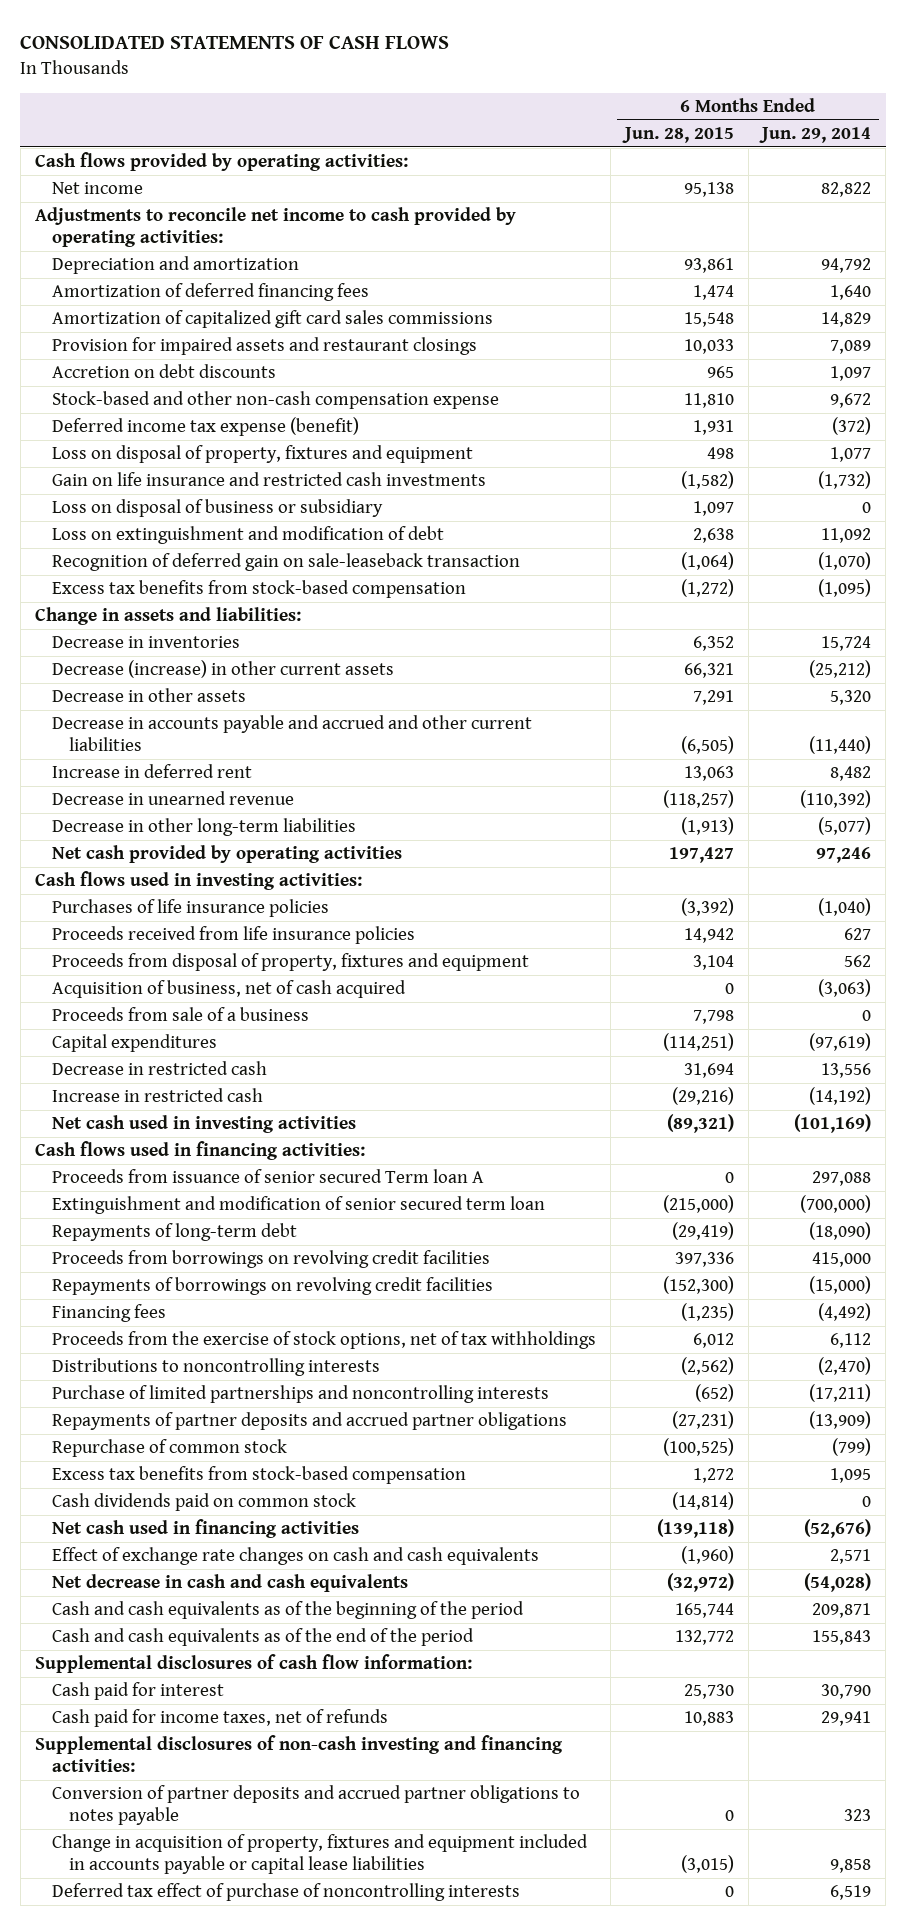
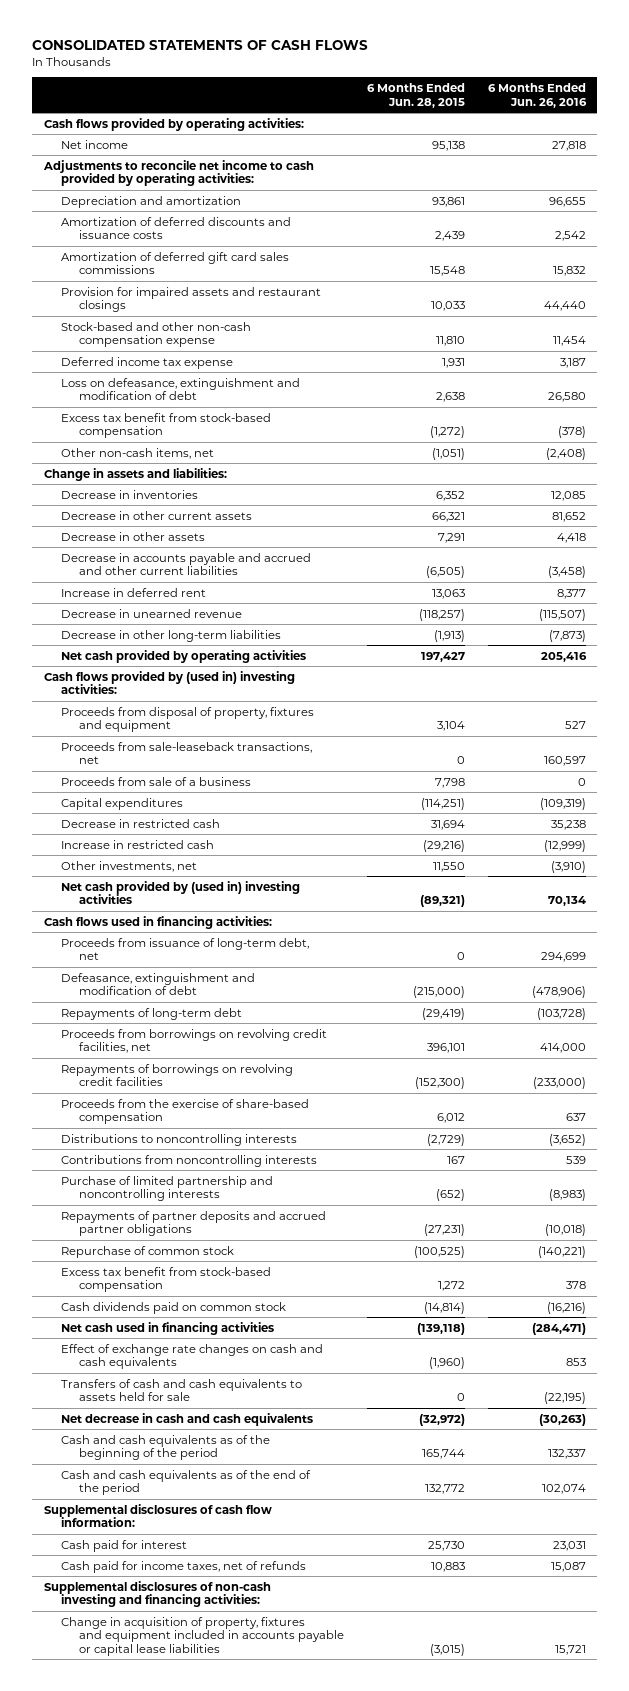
[759,126,872,143] Jun. 29, 2014 -> none
none -> [487,82,587,108] 6 Months Ended Jun. 26, 2016
[51,283,369,302] Amortization of deferred financing fees -> [61,216,292,240] Amortization of deferred discounts and issuance costs
[692,285,734,301] 1,474 -> [434,231,465,242] 2,439
[51,310,493,329] Amortization of capitalized gift card sales commissions -> [61,251,290,275] Amortization of deferred gift card sales commissions
[51,364,276,379] Accretion on debt discounts -> none
[51,445,473,464] Loss on disposal of property, fixtures and equipment -> none
[51,472,486,487] Gain on life insurance and restricted cash investments -> none
[51,499,383,518] Loss on disposal of business or subsidiary -> none
[51,553,520,572] Recognition of deferred gain on sale-leaseback transaction -> none
[51,417,359,437] Deferred income tax expense (benefit) -> [61,356,234,369] Deferred income tax expense
[51,526,444,545] Loss on extinguishment and modification of debt -> [61,377,301,401] Loss on defeasance, extinguishment and modification of debt
[51,580,466,599] Excess tax benefits from stock-based compensation -> [61,412,272,439] Excess tax benefit from stock-based compensation
none -> [61,447,215,459] Other non-cash items, net
[51,660,394,679] Decrease (increase) in other current assets -> [61,510,253,520] Decrease in other current assets
[51,899,329,918] Purchases of life insurance policies -> none
[51,926,415,945] Proceeds received from life insurance policies -> none
[34,871,362,891] Cash flows used in investing activities: -> [43,670,295,695] Cash flows provided by (used in) investing activities:
[51,980,406,999] Acquisition of business, net of cash acquired -> none
none -> [61,741,313,765] Proceeds from sale-leaseback transactions, net
none -> [61,860,198,872] Other investments, net
[51,1115,356,1134] Net cash used in investing activities -> [61,880,301,905] Net cash provided by (used in) investing activities
[51,1169,484,1184] Proceeds from issuance of senior secured Term loan A -> none
none -> [61,937,310,961] Proceeds from issuance of long-term debt, net
[51,1196,545,1215] Extinguishment and modification of senior secured term loan -> [61,972,256,996] Defeasance, extinguishment and modification of debt
[51,1250,490,1269] Proceeds from borrowings on revolving credit facilities -> [61,1028,328,1054] Proceeds from borrowings on revolving credit facilities, net
[674,1252,734,1268] 397,336 -> [426,1043,465,1054] 396,101
[51,1304,166,1323] Financing fees -> none
[51,1331,596,1350] Proceeds from the exercise of stock options, net of tax withholdings -> [61,1098,310,1125] Proceeds from the exercise of share-based compensation
[680,1357,734,1376] (2,562) -> [426,1133,465,1146] (2,729)
none -> [61,1154,318,1167] Contributions from noncontrolling interests
[51,1385,549,1404] Purchase of limited partnerships and noncontrolling interests -> [61,1175,274,1202] Purchase of limited partnership and noncontrolling interests
[51,1466,466,1485] Excess tax benefits from stock-based compensation -> [61,1266,272,1293] Excess tax benefit from stock-based compensation
none -> [61,1378,303,1402] Transfers of cash and cash equivalents to assets held for sale
[51,1785,580,1826] Conversion of partner deposits and accrued partner obligations to notes payable -> none
[51,1883,520,1902] Deferred tax effect of purchase of noncontrolling interests -> none

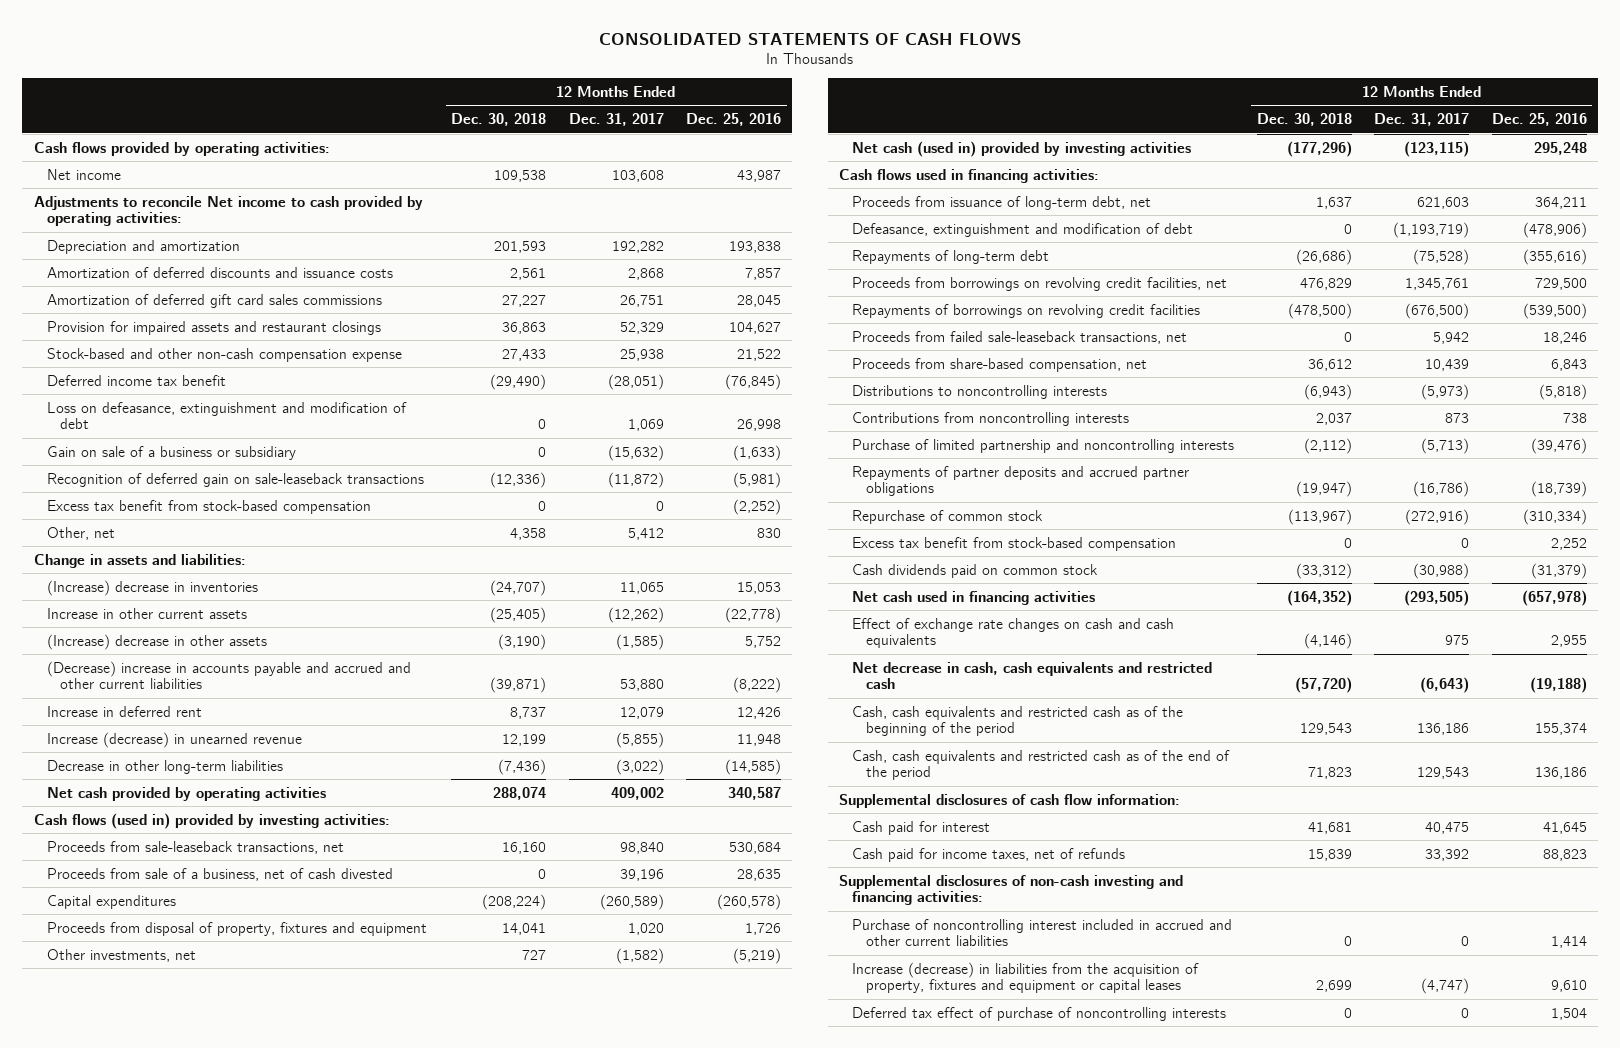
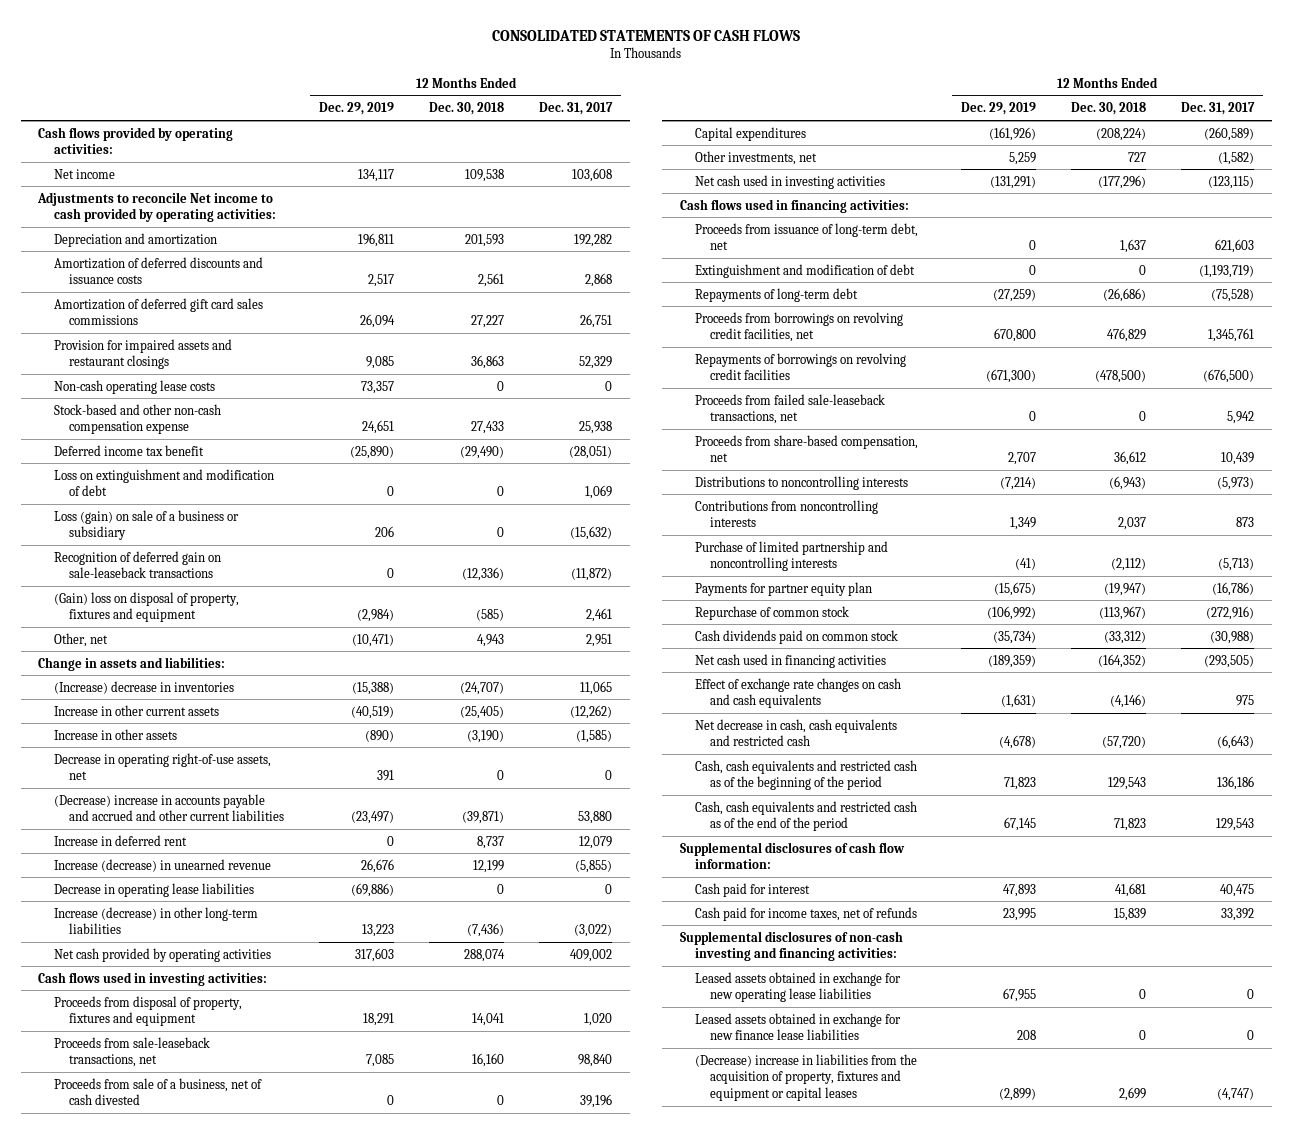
[686,113,782,127] Dec. 25, 2016 -> none
none -> [319,102,395,116] Dec. 29, 2019
none -> [53,379,215,394] Non-cash operating lease costs
[46,401,407,430] Loss on defeasance, extinguishment and modification of debt -> [53,468,274,497] Loss on extinguishment and modification of debt
[46,445,296,460] Gain on sale of a business or subsidiary -> [53,509,239,541] Loss (gain) on sale of a business or subsidiary
[46,499,371,514] Excess tax benefit from stock-based compensation -> none
none -> [53,591,239,623] (Gain) loss on disposal of property, fixtures and equipment
[510,527,547,540] 4,358 -> [477,633,505,647] 4,943
[627,527,664,540] 5,412 -> [586,633,613,647] 2,951
[46,633,267,650] (Increase) decrease in other assets -> [53,728,177,740] Increase in other assets
none -> [53,752,271,781] Decrease in operating right-of-use assets, net
none -> [53,882,254,897] Decrease in operating lease liabilities
[46,759,283,774] Decrease in other long-term liabilities -> [53,906,258,935] Increase (decrease) in other long-term liabilities
[33,812,390,829] Cash flows (used in) provided by investing activities: -> [38,971,268,986] Cash flows used in investing activities:
[46,921,427,936] Proceeds from disposal of property, fixtures and equipment -> [53,995,242,1027] Proceeds from disposal of property, fixtures and equipment
[852,140,1192,157] Net cash (used in) provided by investing activities -> [695,174,886,189] Net cash used in investing activities
[852,222,1194,237] Defeasance, extinguishment and modification of debt -> [695,263,916,278] Extinguishment and modification of debt
[852,465,1190,497] Repayments of partner deposits and accrued partner obligations -> [695,581,873,596] Payments for partner equity plan
[852,536,1177,551] Excess tax benefit from stock-based compensation -> none
[852,918,1233,947] Purchase of noncontrolling interest included in accrued and other current liabilities -> none
[852,1006,1227,1021] Deferred tax effect of purchase of noncontrolling interests -> none
none -> [695,971,902,1003] Leased assets obtained in exchange for new operating lease liabilities
none -> [695,1012,902,1041] Leased assets obtained in exchange for new finance lease liabilities
[852,961,1200,994] Increase (decrease) in liabilities from the acquisition of property, fixtures and equipment or capital leases -> [695,1053,918,1101] (Decrease) increase in liabilities from the acquisition of property, fixtures and equipment or capital leases

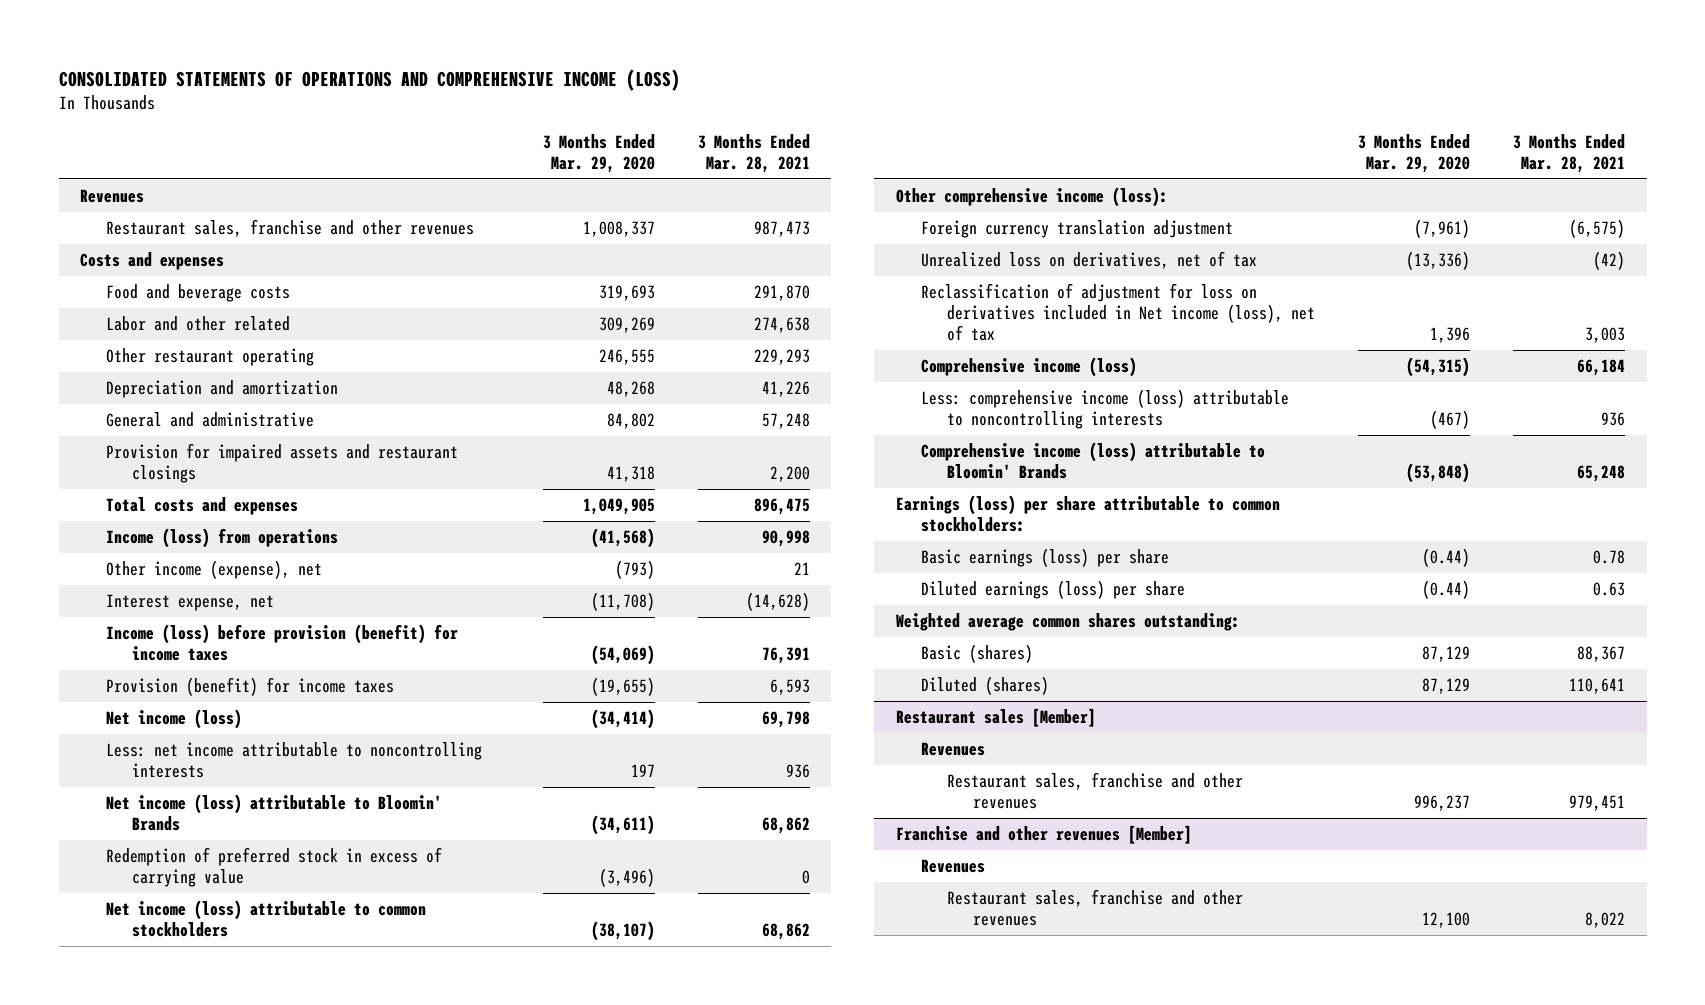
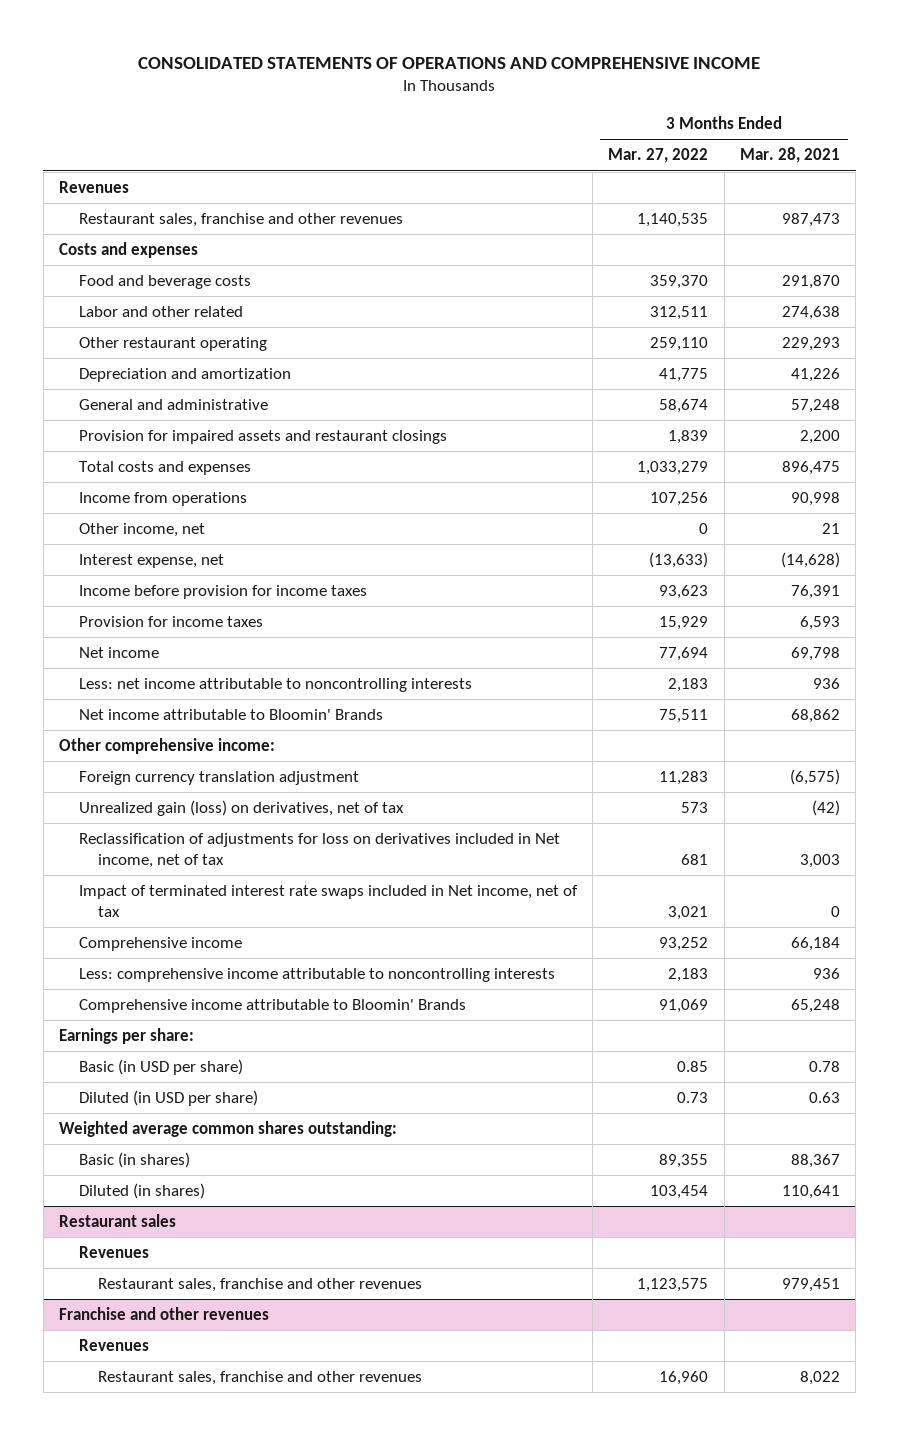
[58,68,680,91] CONSOLIDATED STATEMENTS OF OPERATIONS AND COMPREHENSIVE INCOME (LOSS) -> [138,56,761,69] CONSOLIDATED STATEMENTS OF OPERATIONS AND COMPREHENSIVE INCOME
[542,133,655,174] 3 Months Ended Mar. 29, 2020 -> none
none -> [608,148,709,164] Mar. 27, 2022
[105,527,338,548] Income (loss) from operations -> [78,492,247,507] Income from operations
[105,559,322,579] Other income (expense), net -> [78,523,205,538] Other income, net
[105,623,458,661] Income (loss) before provision (benefit) for income taxes -> [78,585,367,600] Income before provision for income taxes
[105,676,394,696] Provision (benefit) for income taxes -> [78,616,263,628] Provision for income taxes
[105,708,242,729] Net income (loss) -> [78,647,159,659] Net income
[105,846,442,887] Redemption of preferred stock in excess of carrying value -> none
[105,899,426,937] Net income (loss) attributable to common stockholders -> none
[105,793,442,831] Net income (loss) attributable to Bloomin' Brands -> [78,709,383,721] Net income attributable to Bloomin' Brands
[895,186,1168,207] Other comprehensive income (loss): -> [59,738,276,755] Other comprehensive income:
[921,250,1258,269] Unrealized loss on derivatives, net of tax -> [78,800,404,817] Unrealized gain (loss) on derivatives, net of tax
[921,282,1316,342] Reclassification of adjustment for loss on derivatives included in Net income (loss), net of tax -> [78,833,560,868] Reclassification of adjustments for loss on derivatives included in Net income, net of tax
none -> [78,885,578,917] Impact of terminated interest rate swaps included in Net income, net of tax
[921,356,1138,377] Comprehensive income (loss) -> [78,937,242,952] Comprehensive income
[921,388,1290,429] Less: comprehensive income (loss) attributable to noncontrolling interests -> [78,968,555,983] Less: comprehensive income attributable to noncontrolling interests
[921,441,1266,479] Comprehensive income (loss) attributable to Bloomin' Brands -> [78,999,466,1014] Comprehensive income attributable to Bloomin' Brands
[895,494,1280,532] Earnings (loss) per share attributable to common stockholders: -> [59,1028,195,1045] Earnings per share:
[921,547,1170,567] Basic earnings (loss) per share -> [78,1059,243,1076] Basic (in USD per share)
[921,579,1186,599] Diluted earnings (loss) per share -> [78,1090,258,1107] Diluted (in USD per share)
[921,643,1034,663] Basic (shares) -> [78,1152,190,1169] Basic (in shares)
[921,675,1050,695] Diluted (shares) -> [78,1183,205,1200] Diluted (in shares)
[895,707,1096,727] Restaurant sales [Member] -> [59,1214,177,1228] Restaurant sales
[895,824,1192,844] Franchise and other revenues [Member] -> [59,1307,270,1321] Franchise and other revenues

